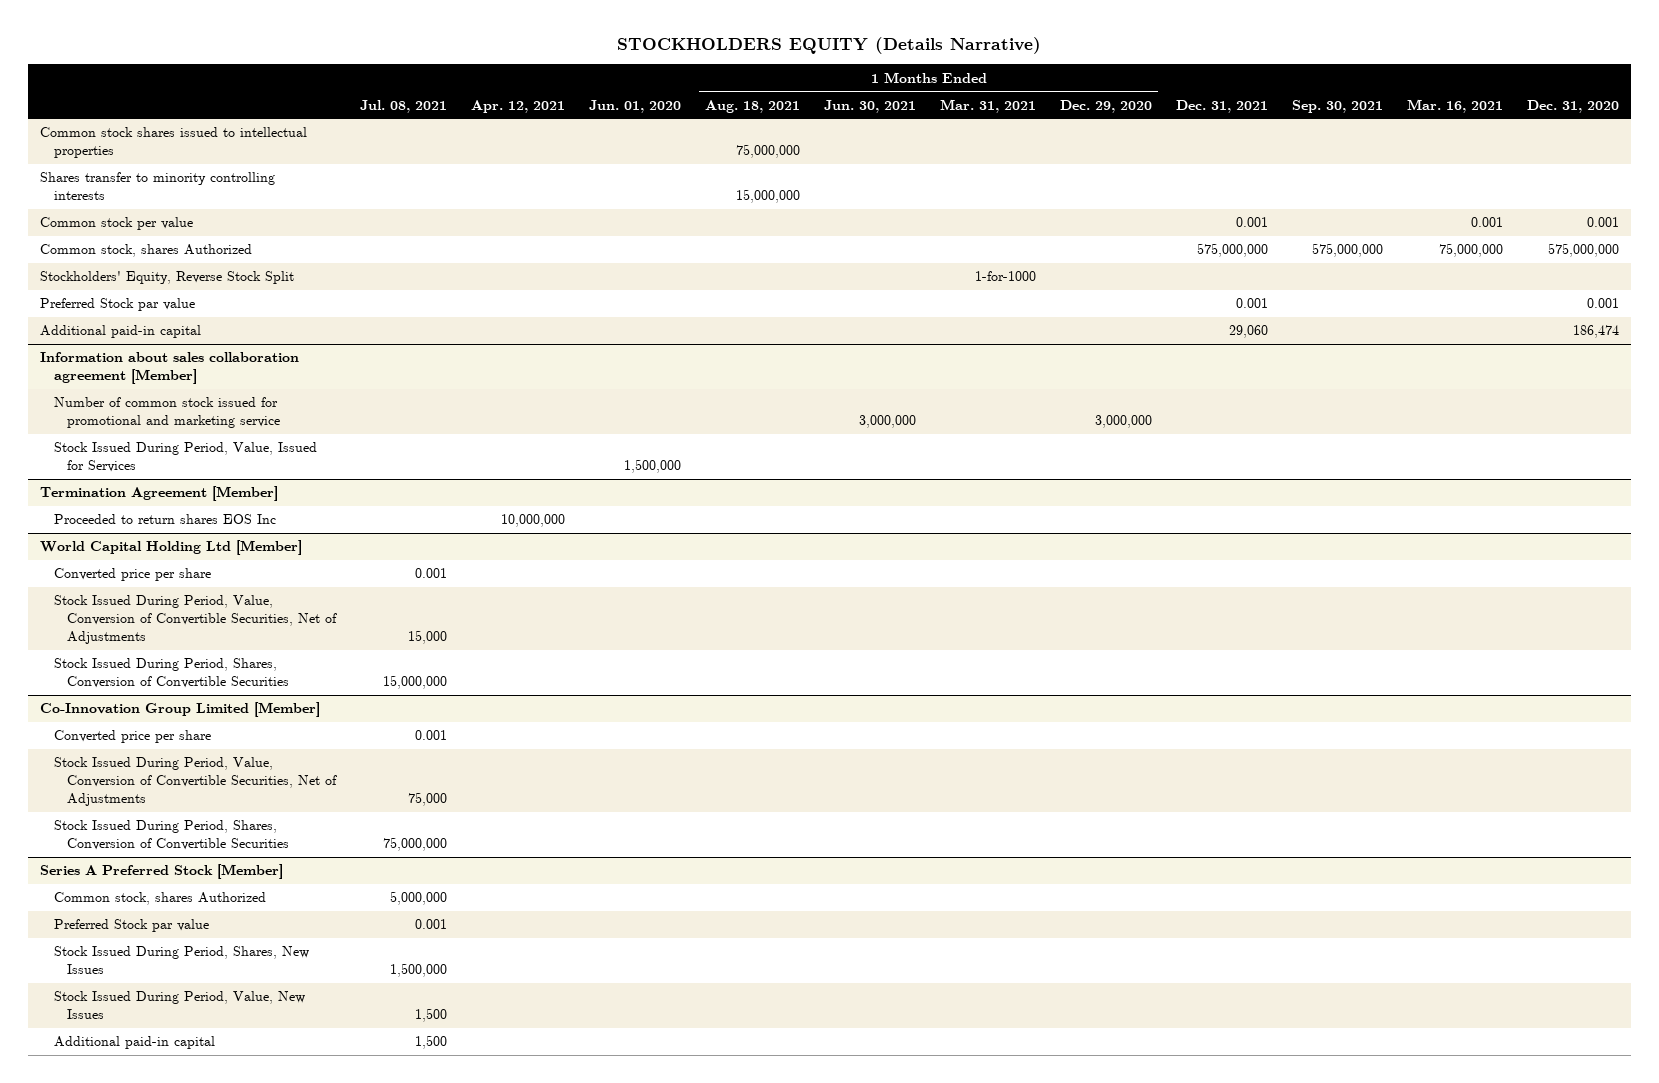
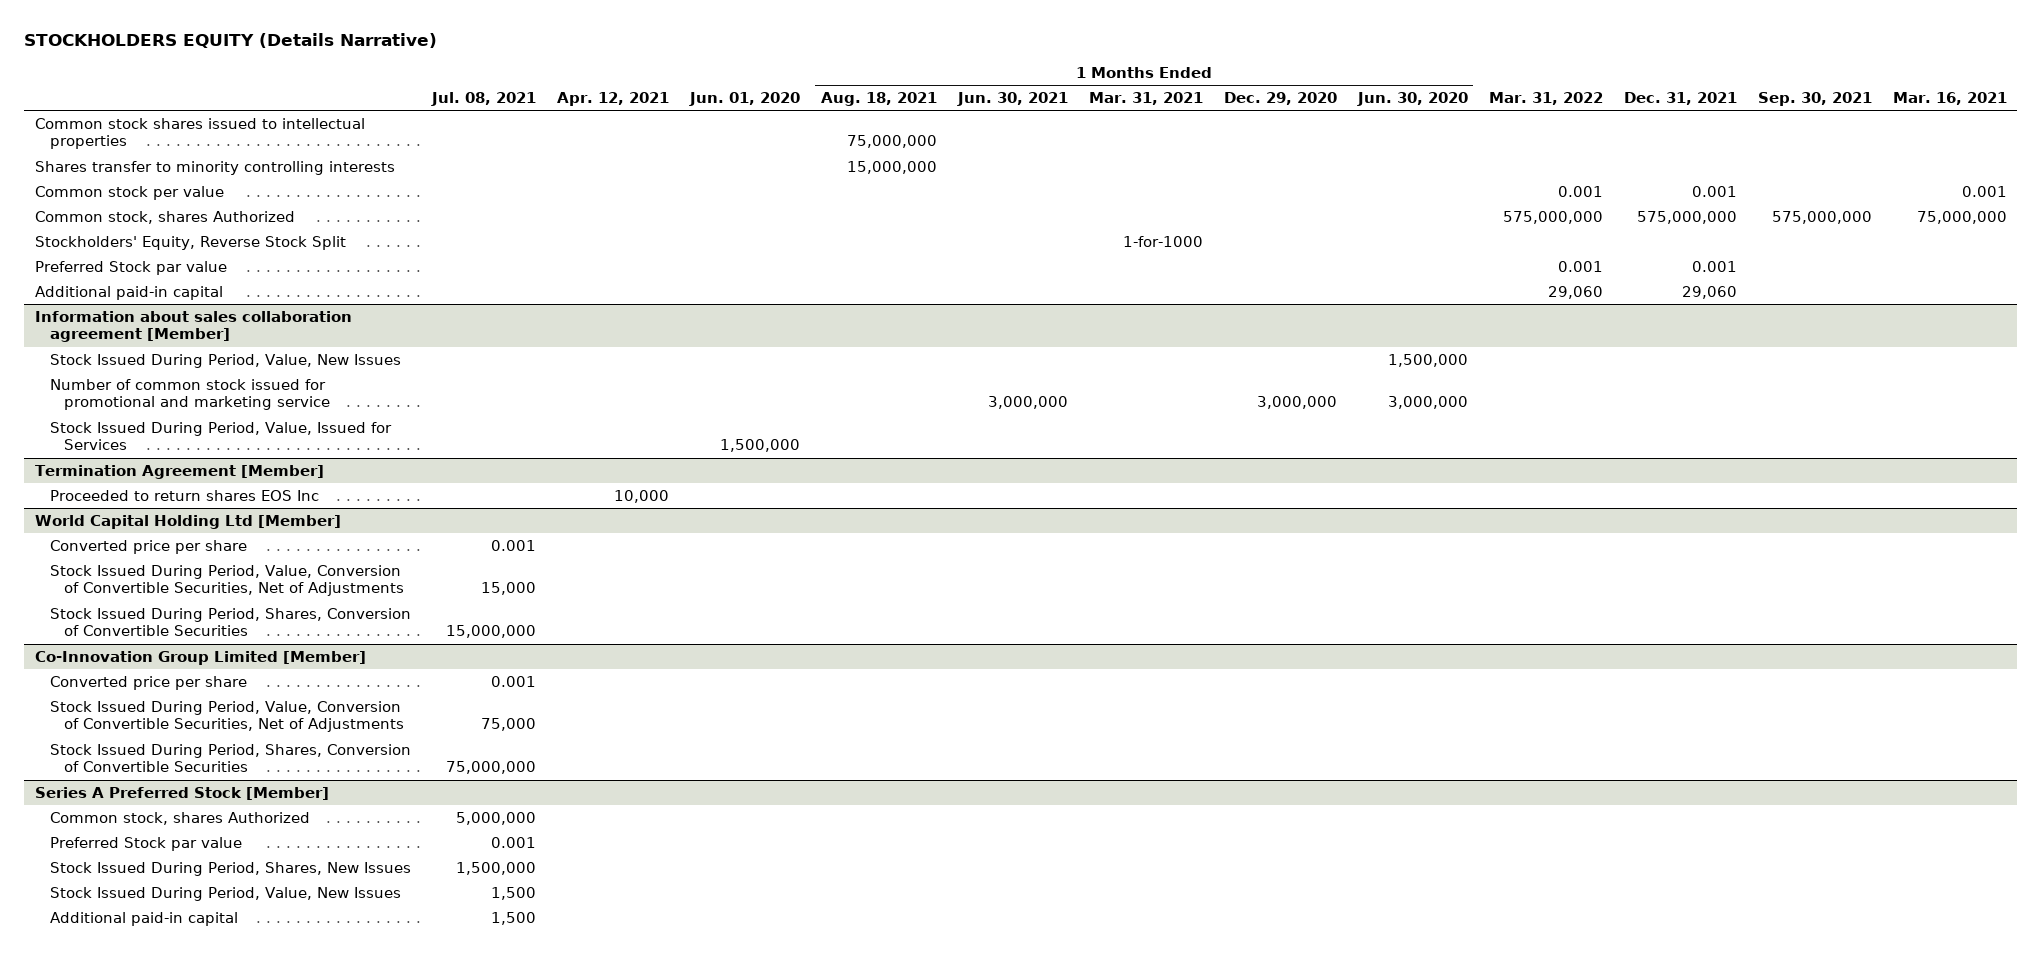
[1527,99,1620,113] Dec. 31, 2020 -> none
none -> [1356,92,1468,107] Jun. 30, 2020
none -> [1488,92,1603,106] Mar. 31, 2022
none -> [49,353,401,368] Stock Issued During Period, Value, New Issues
[501,514,566,528] 10,000,000 -> [613,489,669,503] 10,000

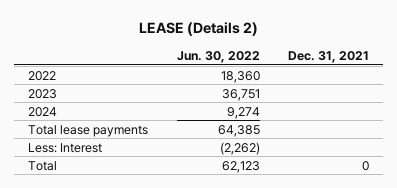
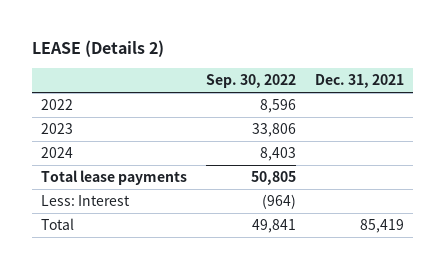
[176,50,260,63] Jun. 30, 2022 -> none
none -> [206,74,297,89] Sep. 30, 2022
[362,160,370,171] 0 -> [359,219,404,234] 85,419

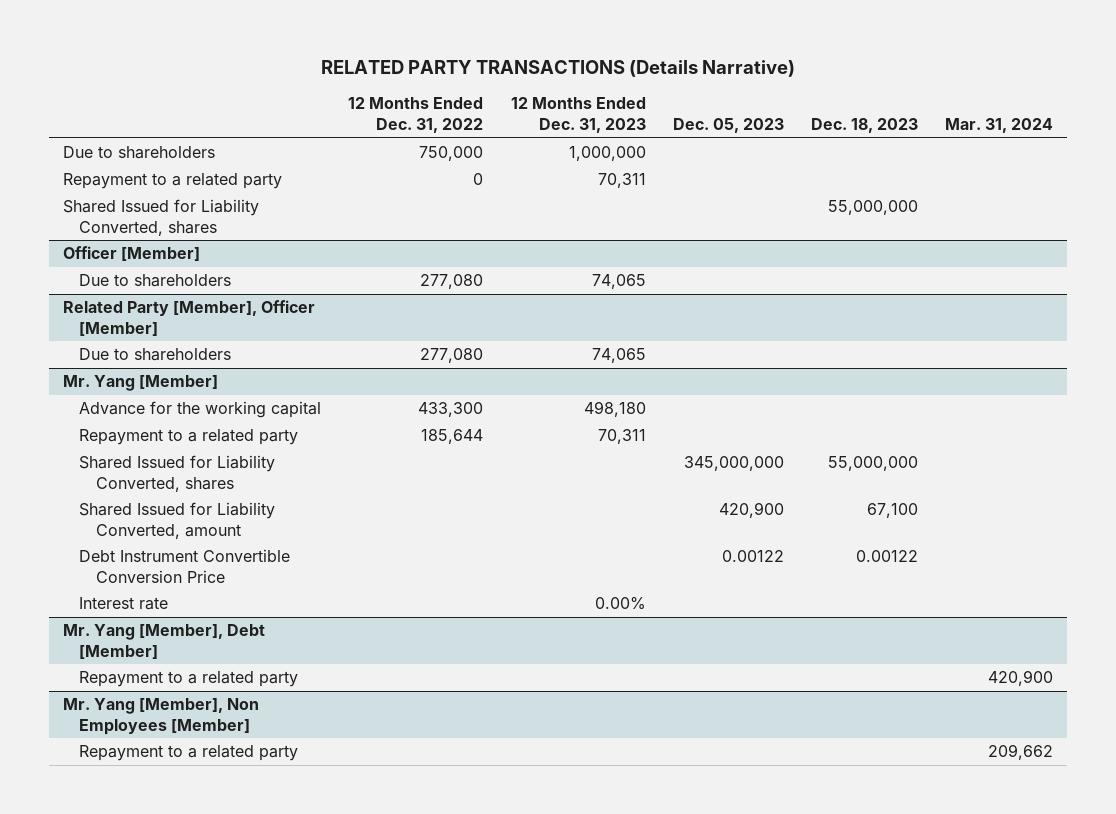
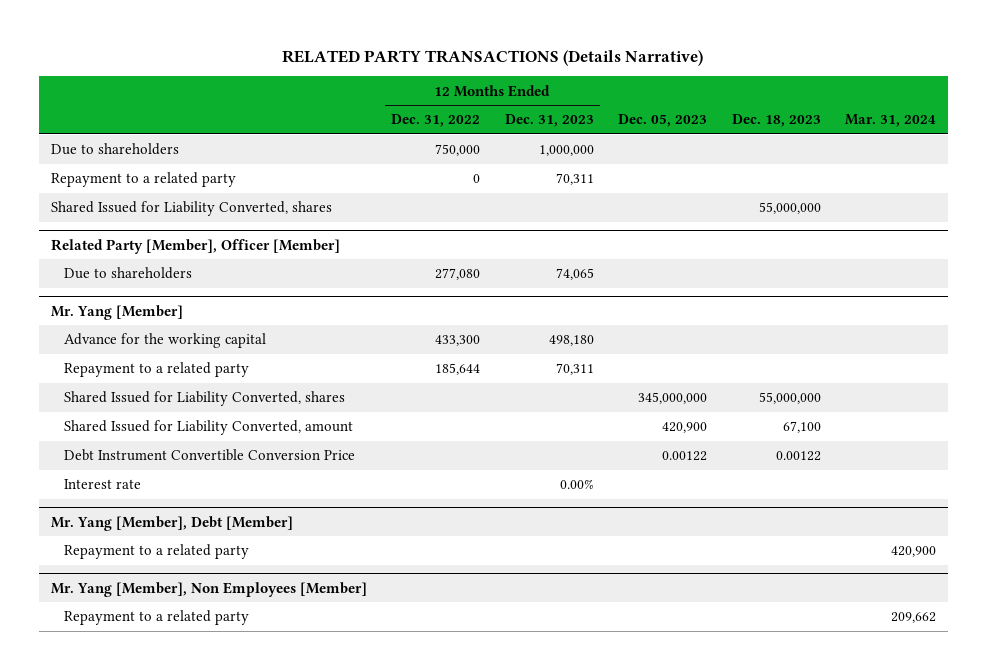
[62,246,200,262] Officer [Member] -> none
[79,274,232,288] Due to shareholders -> none

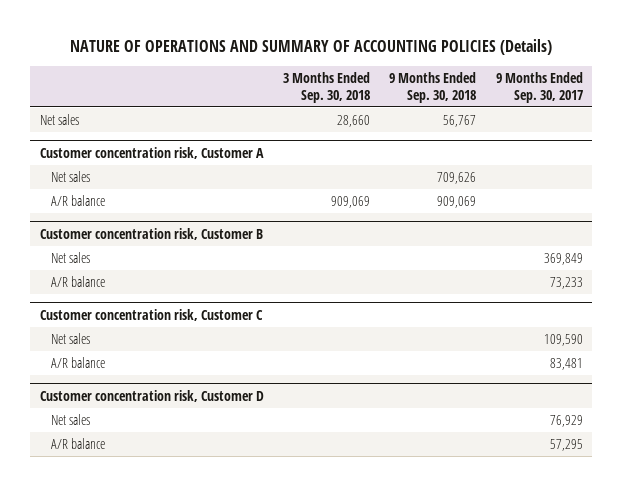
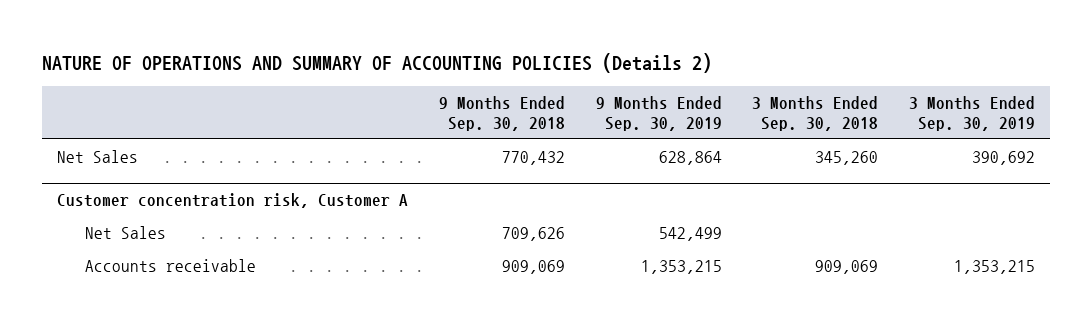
[70,38,553,55] NATURE OF OPERATIONS AND SUMMARY OF ACCOUNTING POLICIES (Details) -> [42,52,713,73] NATURE OF OPERATIONS AND SUMMARY OF ACCOUNTING POLICIES (Details 2)
[495,71,583,103] 9 Months Ended Sep. 30, 2017 -> none
none -> [595,95,722,131] 9 Months Ended Sep. 30, 2019
none -> [908,95,1035,131] 3 Months Ended Sep. 30, 2019
[39,114,79,126] Net sales -> [57,149,139,163] Net Sales
[336,115,370,128] 28,660 -> [815,150,879,165] 345,260
[443,115,477,128] 56,767 -> [501,150,565,165] 770,432
[39,227,263,240] Customer concentration risk, Customer B -> none
[50,252,90,264] Net sales -> none
[50,276,105,288] A/R balance -> none
[39,308,263,321] Customer concentration risk, Customer C -> none
[50,333,90,345] Net sales -> none
[50,357,105,369] A/R balance -> none
[39,389,264,402] Customer concentration risk, Customer D -> none
[50,414,90,426] Net sales -> none
[50,438,105,450] A/R balance -> none
[50,171,90,183] Net sales -> [84,225,166,239] Net Sales
[50,195,105,207] A/R balance -> [84,258,256,272] Accounts receivable

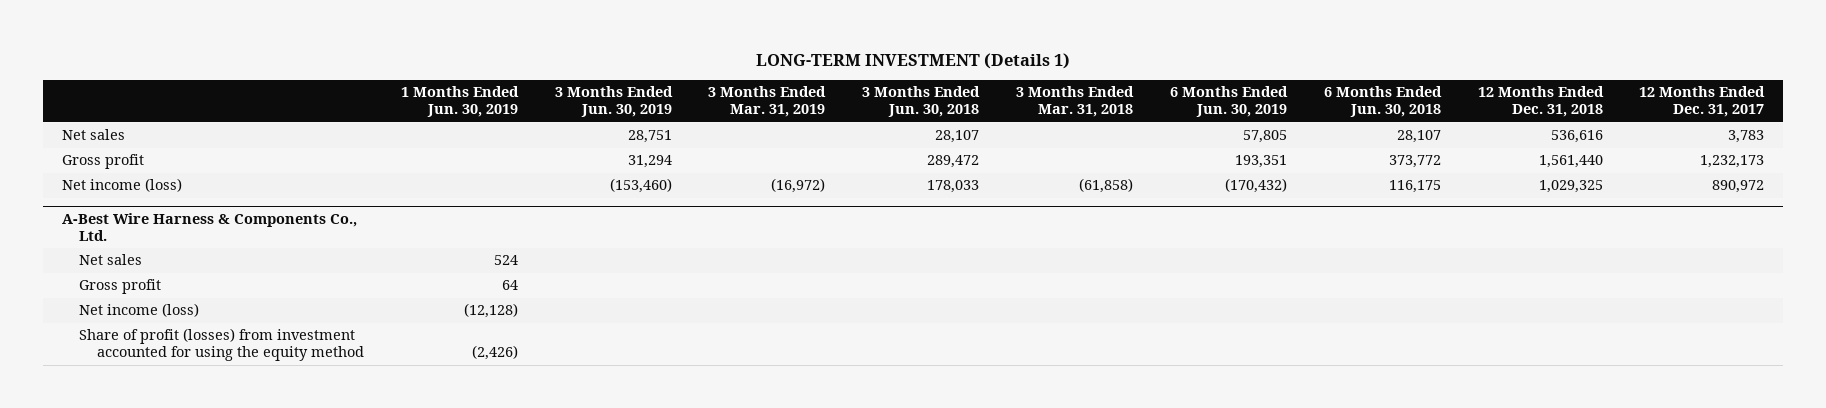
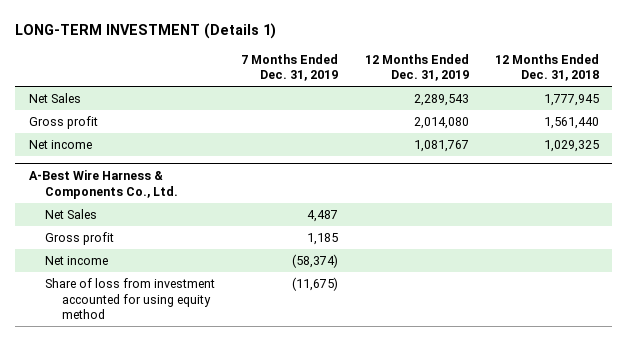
[400,86,519,118] 1 Months Ended Jun. 30, 2019 -> none
[554,86,673,118] 3 Months Ended Jun. 30, 2019 -> none
[708,86,827,118] 3 Months Ended Mar. 31, 2019 -> none
[862,86,981,118] 3 Months Ended Jun. 30, 2018 -> none
[1016,86,1135,118] 3 Months Ended Mar. 31, 2018 -> none
[1169,86,1288,118] 6 Months Ended Jun. 30, 2019 -> none
[1323,86,1442,118] 6 Months Ended Jun. 30, 2018 -> none
[1639,86,1766,118] 12 Months Ended Dec. 31, 2017 -> none
none -> [241,53,339,82] 7 Months Ended Dec. 31, 2019
none -> [364,53,469,82] 12 Months Ended Dec. 31, 2019
[61,129,125,141] Net sales -> [28,93,81,104] Net Sales
[1550,130,1603,144] 536,616 -> [544,94,600,107] 1,777,945
[61,178,182,193] Net income (loss) -> [28,140,92,150] Net income
[79,254,143,266] Net sales -> [45,209,98,220] Net Sales
[79,303,200,318] Net income (loss) -> [45,256,109,266] Net income
[79,328,364,362] Share of profit (losses) from investment accounted for using the equity method -> [45,278,216,320] Share of loss from investment accounted for using equity method

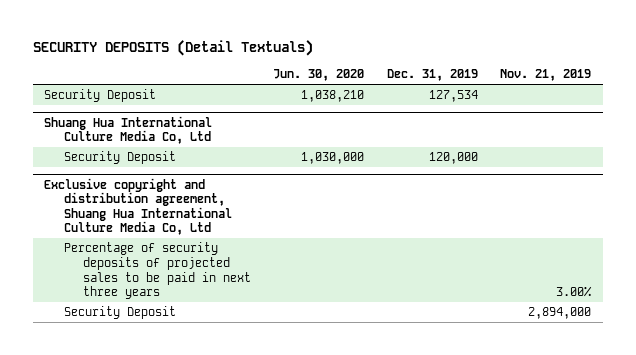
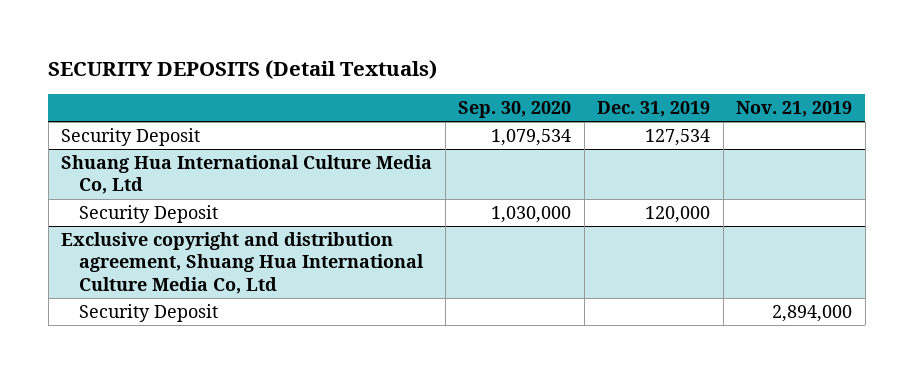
[273,69,365,82] Jun. 30, 2020 -> none
none -> [458,101,572,119] Sep. 30, 2020
[63,242,251,300] Percentage of security deposits of projected sales to be paid in next three years -> none

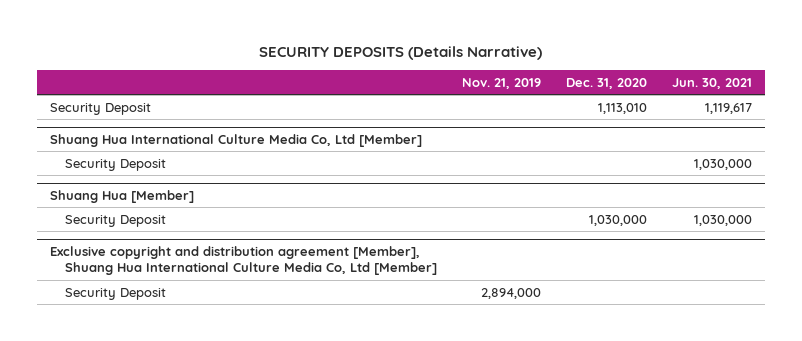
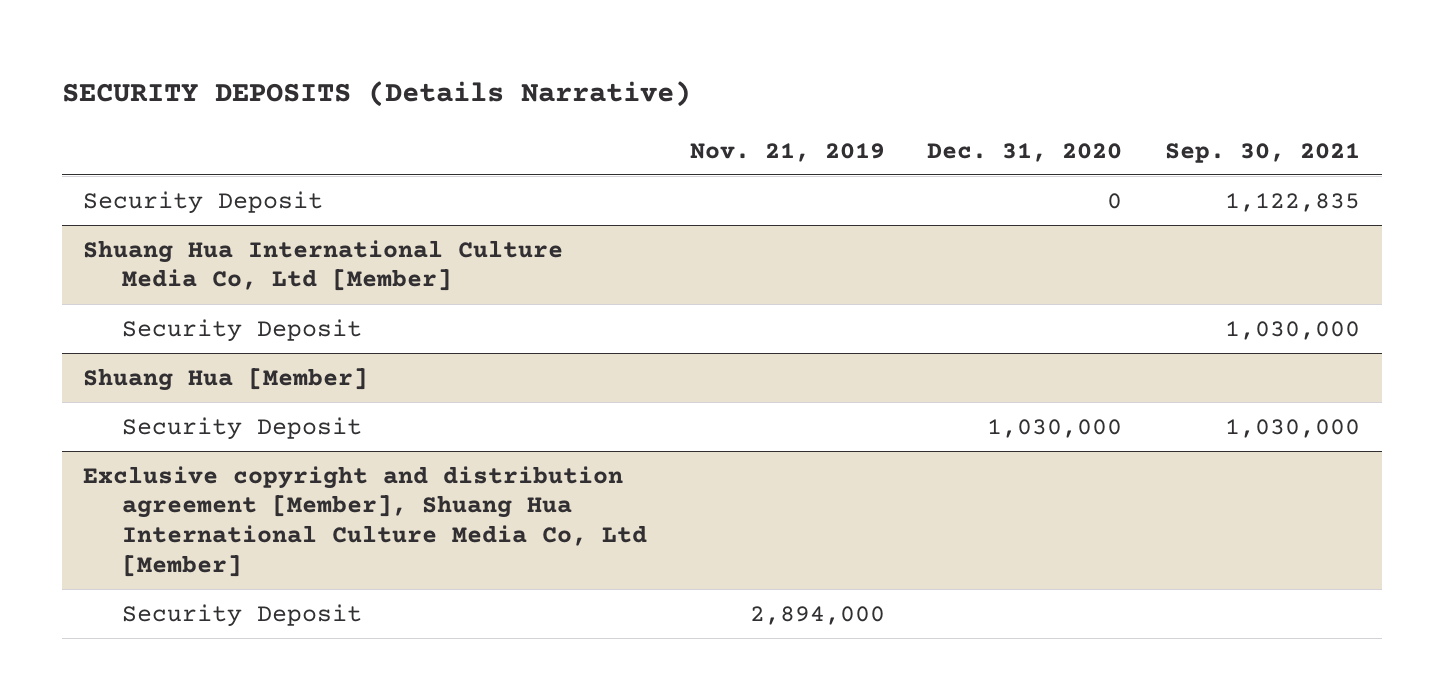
[672,77,753,89] Jun. 30, 2021 -> none
none -> [1165,142,1361,163] Sep. 30, 2021
[597,102,647,114] 1,113,010 -> [1107,192,1123,209] 0

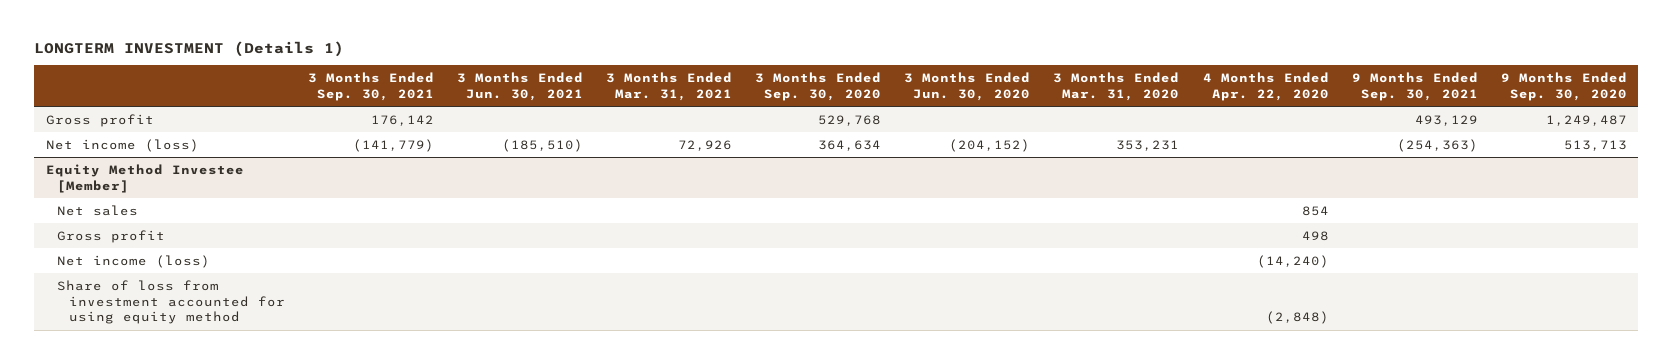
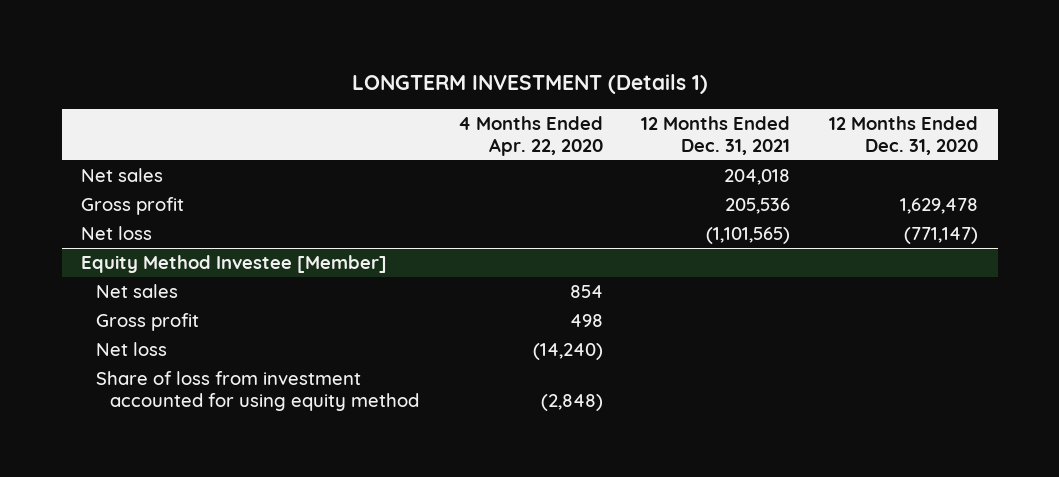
[307,71,434,101] 3 Months Ended Sep. 30, 2021 -> none
[457,71,584,101] 3 Months Ended Jun. 30, 2021 -> none
[606,71,733,101] 3 Months Ended Mar. 31, 2021 -> none
[755,71,882,101] 3 Months Ended Sep. 30, 2020 -> none
[904,71,1031,101] 3 Months Ended Jun. 30, 2020 -> none
[1053,71,1180,101] 3 Months Ended Mar. 31, 2020 -> none
[1351,71,1478,101] 9 Months Ended Sep. 30, 2021 -> none
[1500,71,1627,101] 9 Months Ended Sep. 30, 2020 -> none
none -> [641,116,791,155] 12 Months Ended Dec. 31, 2021
none -> [829,116,979,155] 12 Months Ended Dec. 31, 2020
none -> [81,168,164,183] Net sales
[45,138,199,152] Net income (loss) -> [81,226,153,241] Net loss
[57,254,211,268] Net income (loss) -> [95,342,167,357] Net loss

